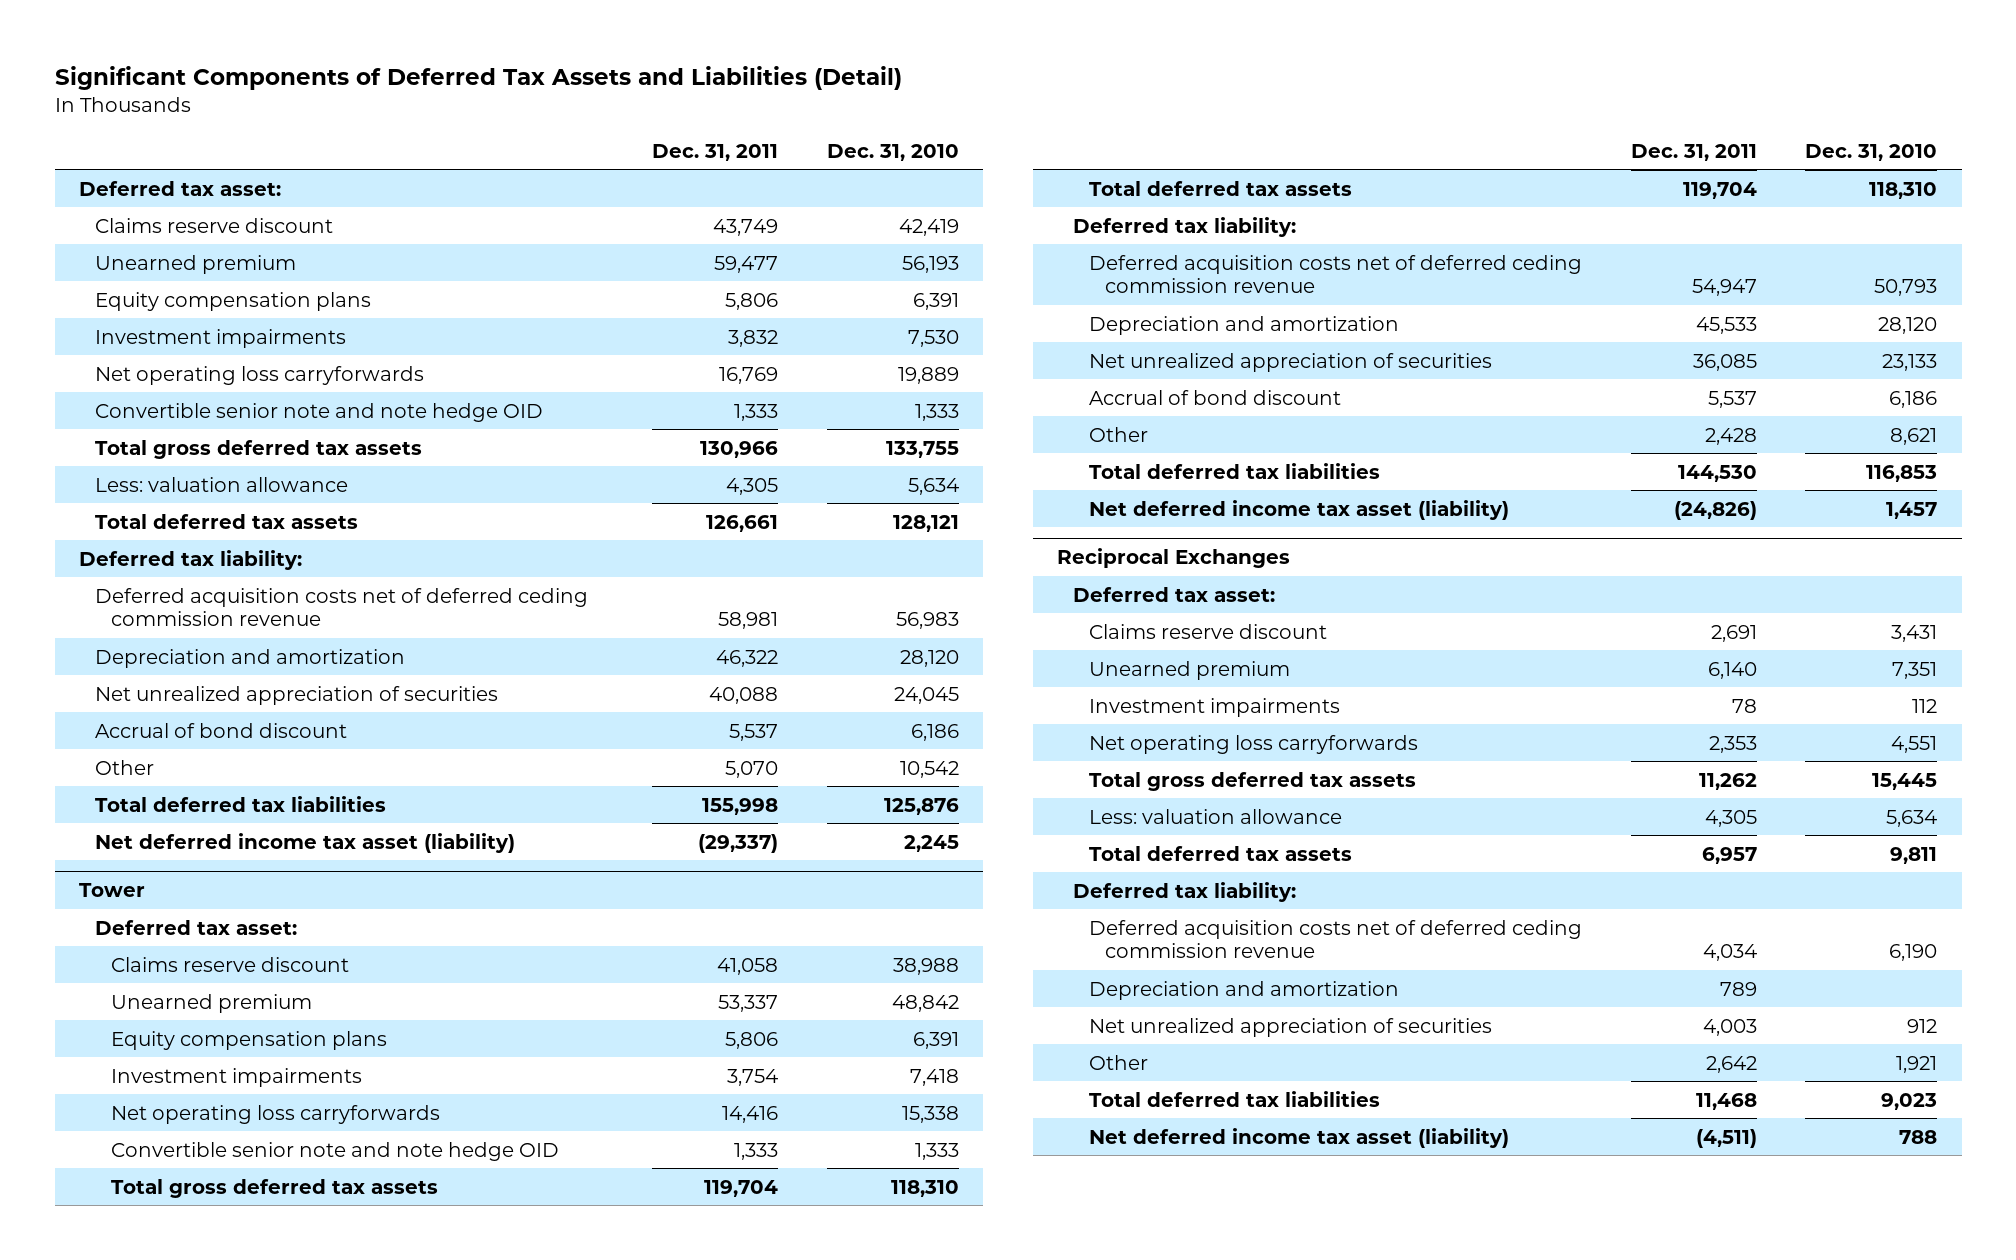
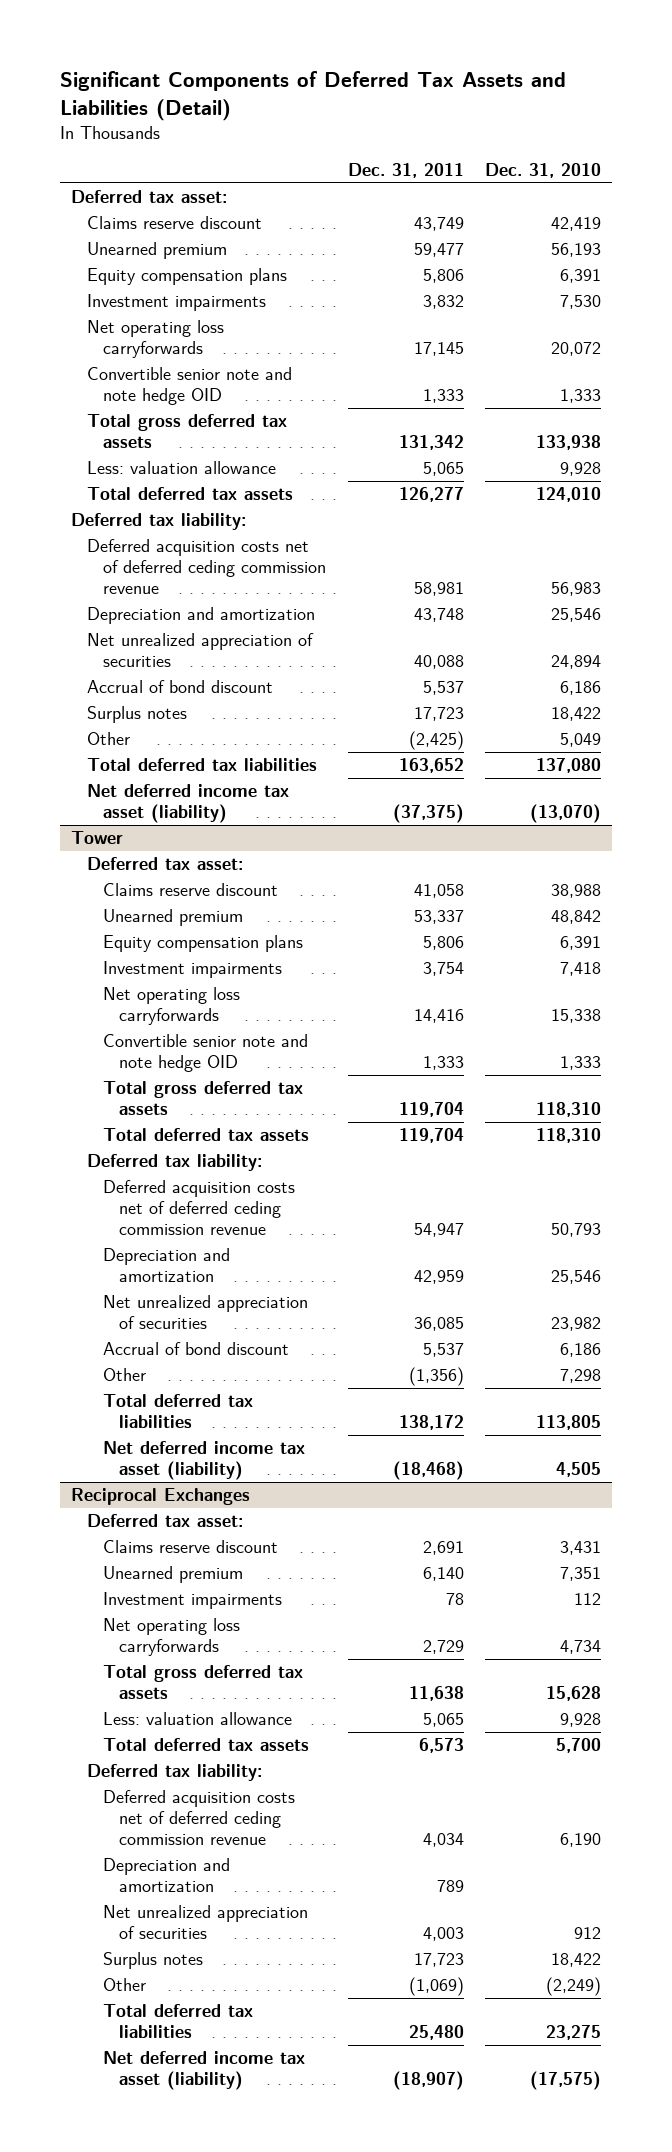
[719,366,779,384] 16,769 -> [413,342,464,357] 17,145
[898,366,960,384] 19,889 -> [551,342,602,357] 20,072
[700,440,779,458] 130,966 -> [398,435,464,451] 131,342
[886,440,960,458] 133,755 -> [536,435,602,451] 133,938
[726,477,779,495] 4,305 -> [422,462,464,477] 5,065
[908,477,960,495] 5,634 -> [560,462,602,477] 9,928
[706,514,779,532] 126,661 -> [398,487,464,503] 126,277
[893,514,960,532] 128,121 -> [536,487,602,503] 124,010
[716,649,779,667] 46,322 -> [413,608,464,623] 43,748
[900,649,960,667] 28,120 -> [551,608,602,623] 25,546
[894,686,960,704] 24,045 -> [551,655,602,670] 24,894
none -> [86,706,187,724] Surplus notes
[725,760,779,778] 5,070 -> [408,731,464,751] (2,425)
[900,760,960,778] 10,542 -> [560,733,602,748] 5,049
[702,797,779,815] 155,998 -> [398,758,464,774] 163,652
[884,797,960,815] 125,876 -> [536,758,602,774] 137,080
[698,833,779,853] (29,337) -> [392,804,464,824] (37,375)
[904,834,960,852] 2,245 -> [530,804,602,824] (13,070)
[1695,316,1757,334] 45,533 -> [413,1270,464,1285] 42,959
[1878,316,1938,334] 28,120 -> [551,1270,602,1285] 25,546
[1882,353,1938,371] 23,133 -> [551,1317,602,1332] 23,982
[1704,427,1757,445] 2,428 -> [408,1367,464,1387] (1,356)
[1890,427,1938,445] 8,621 -> [560,1369,602,1384] 7,298
[1677,464,1757,482] 144,530 -> [398,1415,464,1431] 138,172
[1866,464,1938,482] 116,853 -> [536,1415,602,1431] 113,805
[1673,500,1757,520] (24,826) -> [392,1461,464,1481] (18,468)
[1886,501,1938,519] 1,457 -> [556,1462,602,1478] 4,505
[1708,735,1757,753] 2,353 -> [422,1640,464,1655] 2,729
[1891,735,1938,753] 4,551 -> [560,1640,602,1655] 4,734
[1698,772,1757,790] 11,262 -> [408,1686,464,1702] 11,638
[1872,772,1938,790] 15,445 -> [546,1686,602,1702] 15,628
[1704,809,1757,827] 4,305 -> [422,1713,464,1728] 5,065
[1886,809,1938,827] 5,634 -> [560,1713,602,1728] 9,928
[1701,846,1757,864] 6,957 -> [418,1738,464,1754] 6,573
[1890,846,1938,864] 9,811 -> [556,1738,602,1754] 5,700
none -> [103,1952,204,1970] Surplus notes
[1705,1055,1757,1073] 2,642 -> [408,1977,464,1997] (1,069)
[1896,1055,1938,1073] 1,921 -> [546,1977,602,1997] (2,249)
[1695,1092,1757,1110] 11,468 -> [408,2025,464,2041] 25,480
[1881,1092,1938,1110] 9,023 -> [546,2025,602,2041] 23,275
[1695,1128,1757,1148] (4,511) -> [392,2071,464,2091] (18,907)
[1899,1129,1938,1144] 788 -> [530,2071,602,2091] (17,575)

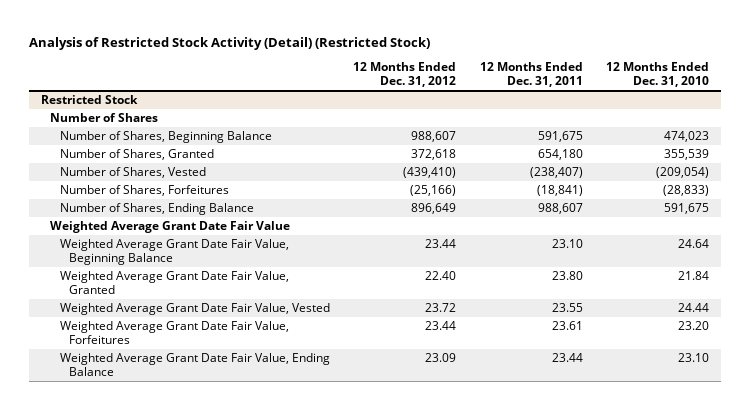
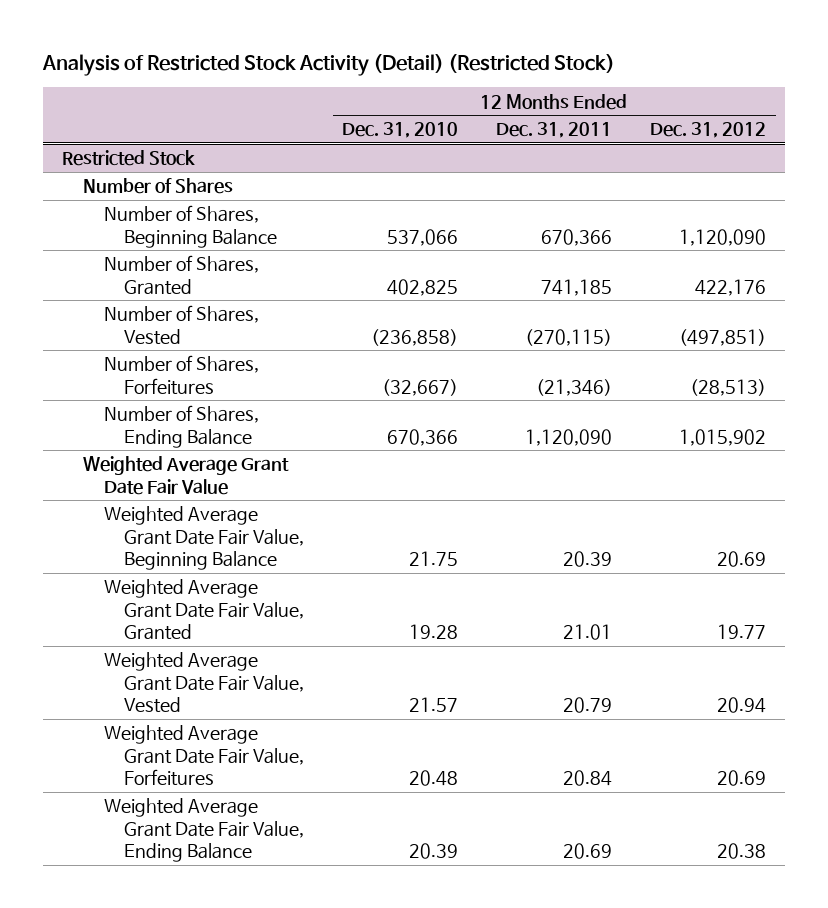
[411,130,457,142] 988,607 -> [679,228,767,246] 1,120,090
[537,130,583,142] 591,675 -> [541,228,613,246] 670,366
[664,130,710,142] 474,023 -> [387,228,459,246] 537,066
[411,148,457,160] 372,618 -> [695,278,767,296] 422,176
[537,148,583,160] 654,180 -> [541,278,613,296] 741,185
[664,148,710,160] 355,539 -> [387,278,459,296] 402,825
[403,166,457,178] (439,410) -> [679,328,767,346] (497,851)
[529,166,583,178] (238,407) -> [525,328,613,346] (270,115)
[656,166,710,178] (209,054) -> [371,328,459,346] (236,858)
[410,184,457,196] (25,166) -> [690,378,767,396] (28,513)
[536,184,583,196] (18,841) -> [536,378,613,396] (21,346)
[663,184,710,196] (28,833) -> [382,378,459,396] (32,667)
[411,202,457,214] 896,649 -> [679,428,767,446] 1,015,902
[537,202,583,214] 988,607 -> [525,428,613,446] 1,120,090
[664,202,710,214] 591,675 -> [387,428,459,446] 670,366
[425,238,457,248] 23.44 -> [717,551,767,568] 20.69
[551,238,583,248] 23.10 -> [563,551,613,568] 20.39
[678,238,710,248] 24.64 -> [409,551,459,567] 21.75
[425,270,457,280] 22.40 -> [717,624,767,640] 19.77
[551,270,583,280] 23.80 -> [563,624,613,641] 21.01
[678,270,710,280] 21.84 -> [409,624,459,640] 19.28
[425,302,457,312] 23.72 -> [717,697,767,714] 20.94
[551,302,583,312] 23.55 -> [563,697,613,714] 20.79
[678,302,710,312] 24.44 -> [409,697,459,713] 21.57
[425,320,457,330] 23.44 -> [717,770,767,787] 20.69
[551,320,583,330] 23.61 -> [563,770,613,787] 20.84
[678,320,710,330] 23.20 -> [409,770,459,787] 20.48
[425,352,457,362] 23.09 -> [717,843,767,860] 20.38
[551,352,583,362] 23.44 -> [563,843,613,860] 20.69
[678,352,710,362] 23.10 -> [409,843,459,860] 20.39

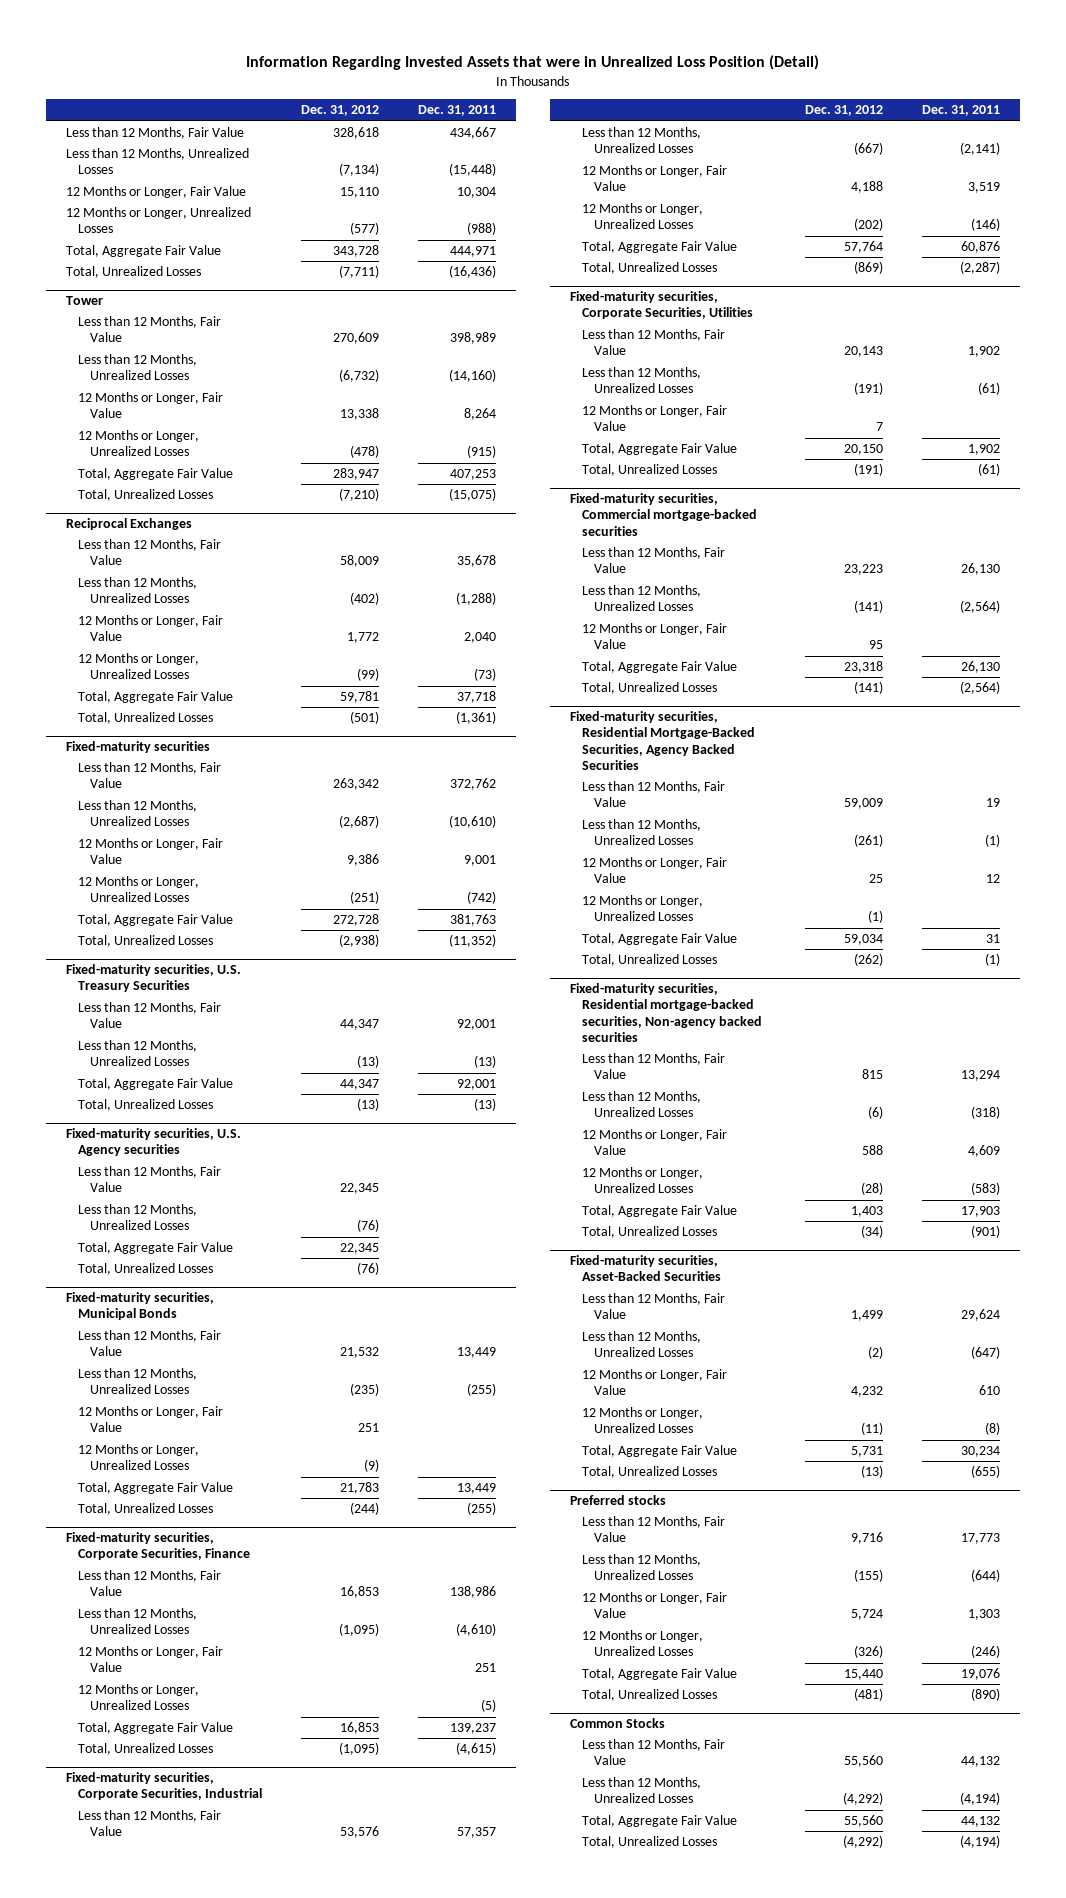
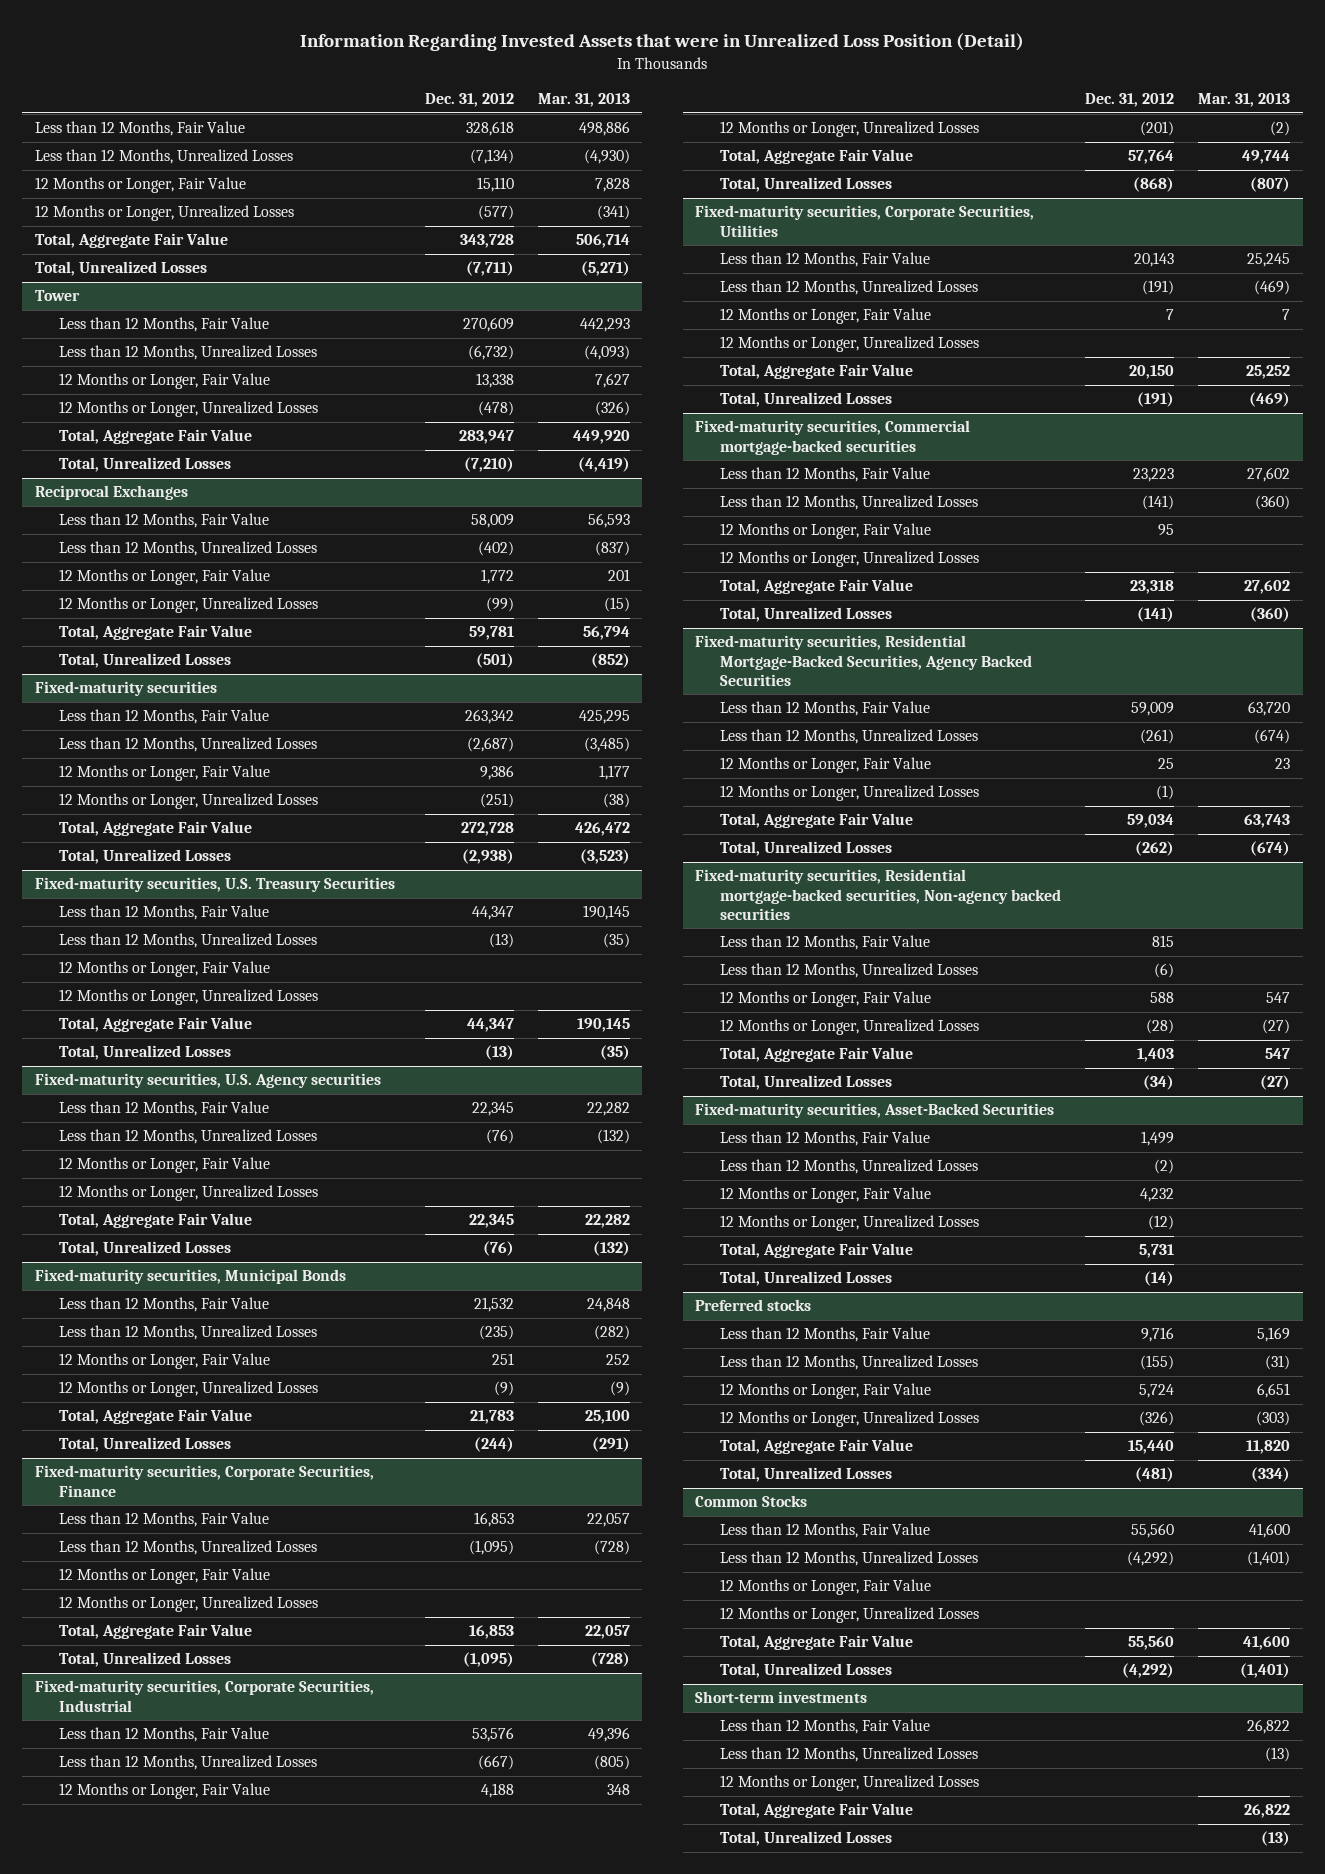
[418,105,497,117] Dec. 31, 2011 -> none
none -> [538,93,631,108] Mar. 31, 2013
none -> [59,961,271,978] 12 Months or Longer, Fair Value
none -> [59,989,319,1006] 12 Months or Longer, Unrealized Losses
none -> [59,1157,271,1174] 12 Months or Longer, Fair Value
none -> [59,1185,319,1202] 12 Months or Longer, Unrealized Losses
[853,218,883,232] (202) -> [1139,121,1174,137] (201)
[853,261,883,275] (869) -> [1132,177,1174,193] (868)
none -> [719,336,979,353] 12 Months or Longer, Unrealized Losses
none -> [719,551,979,568] 12 Months or Longer, Unrealized Losses
[860,1422,883,1436] (11) -> [1147,1215,1174,1231] (12)
[860,1465,883,1479] (13) -> [1143,1271,1174,1287] (14)
none -> [719,1579,931,1596] 12 Months or Longer, Fair Value
none -> [719,1607,979,1624] 12 Months or Longer, Unrealized Losses
none -> [694,1691,867,1704] Short-term investments
none -> [719,1719,930,1735] Less than 12 Months, Fair Value
none -> [719,1747,978,1763] Less than 12 Months, Unrealized Losses
none -> [719,1775,979,1792] 12 Months or Longer, Unrealized Losses
none -> [719,1803,913,1819] Total, Aggregate Fair Value
none -> [719,1831,892,1847] Total, Unrealized Losses

